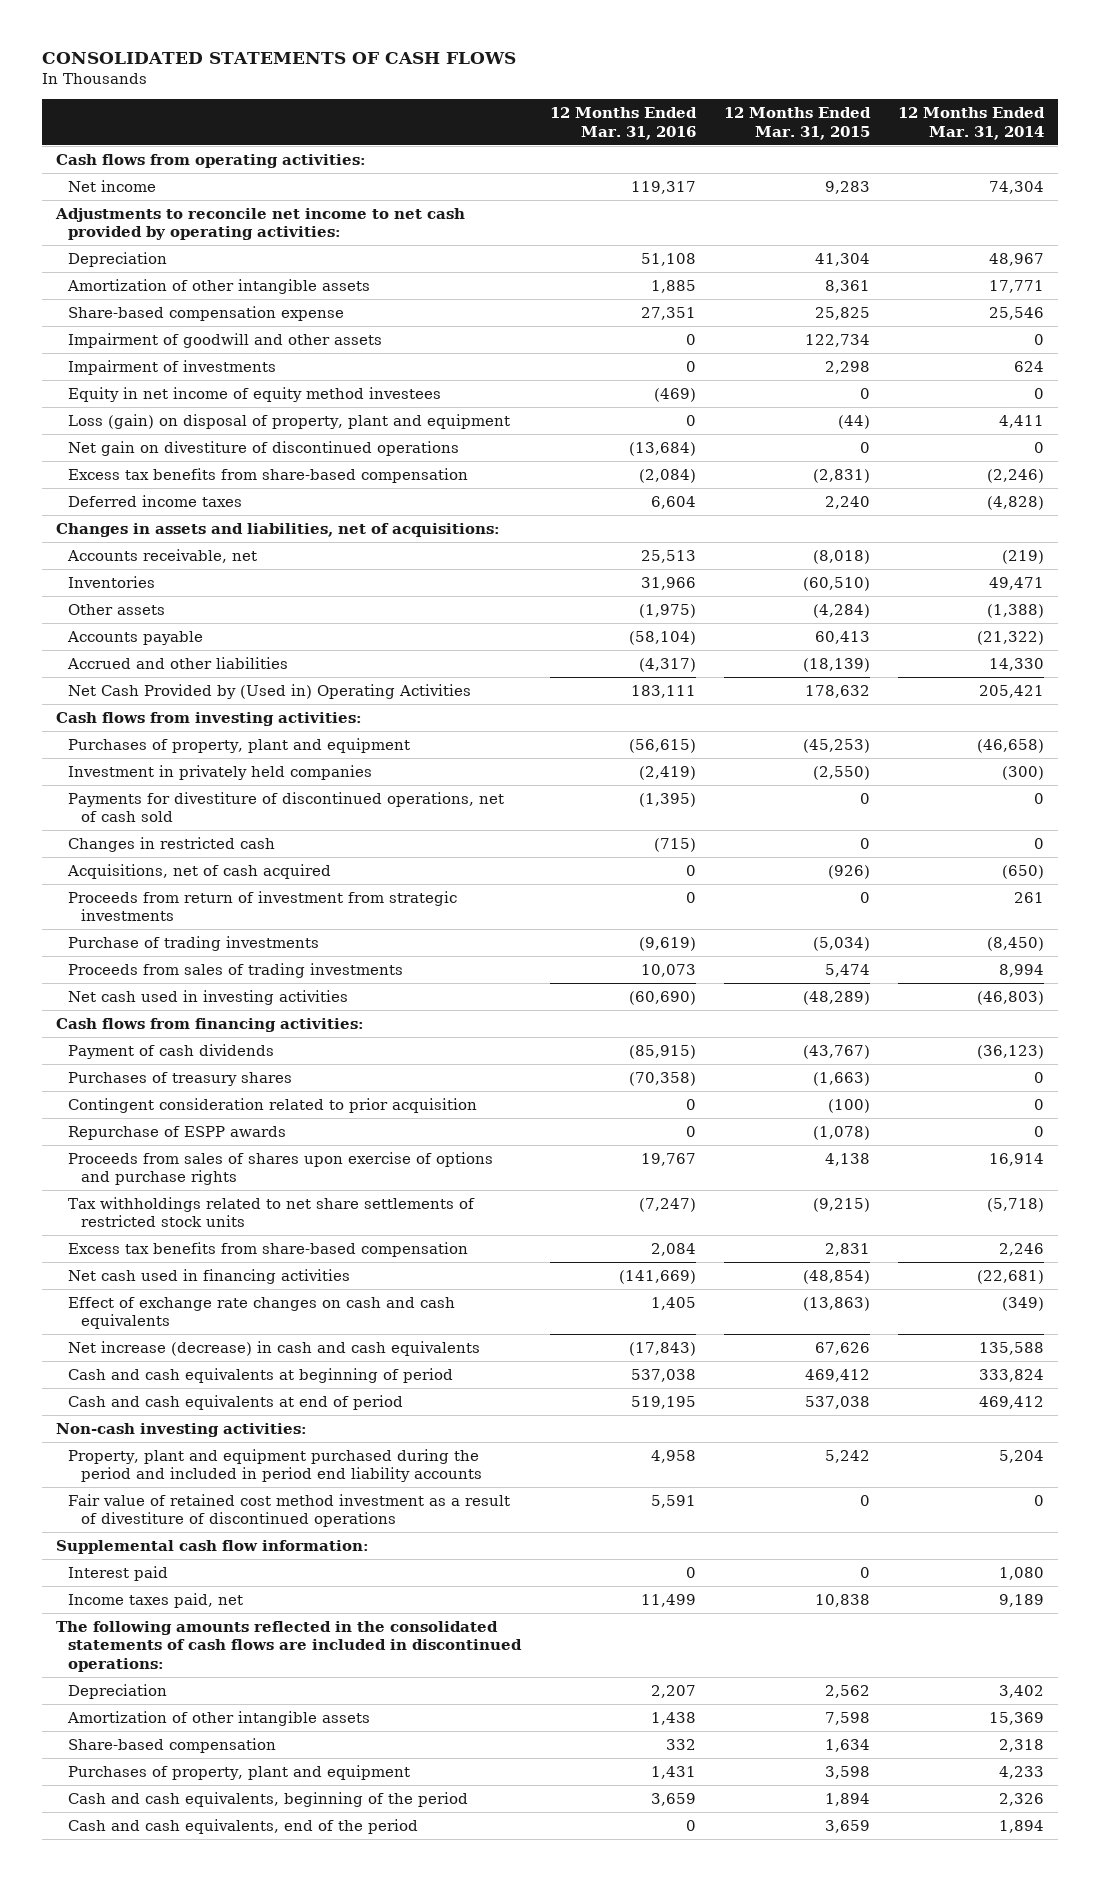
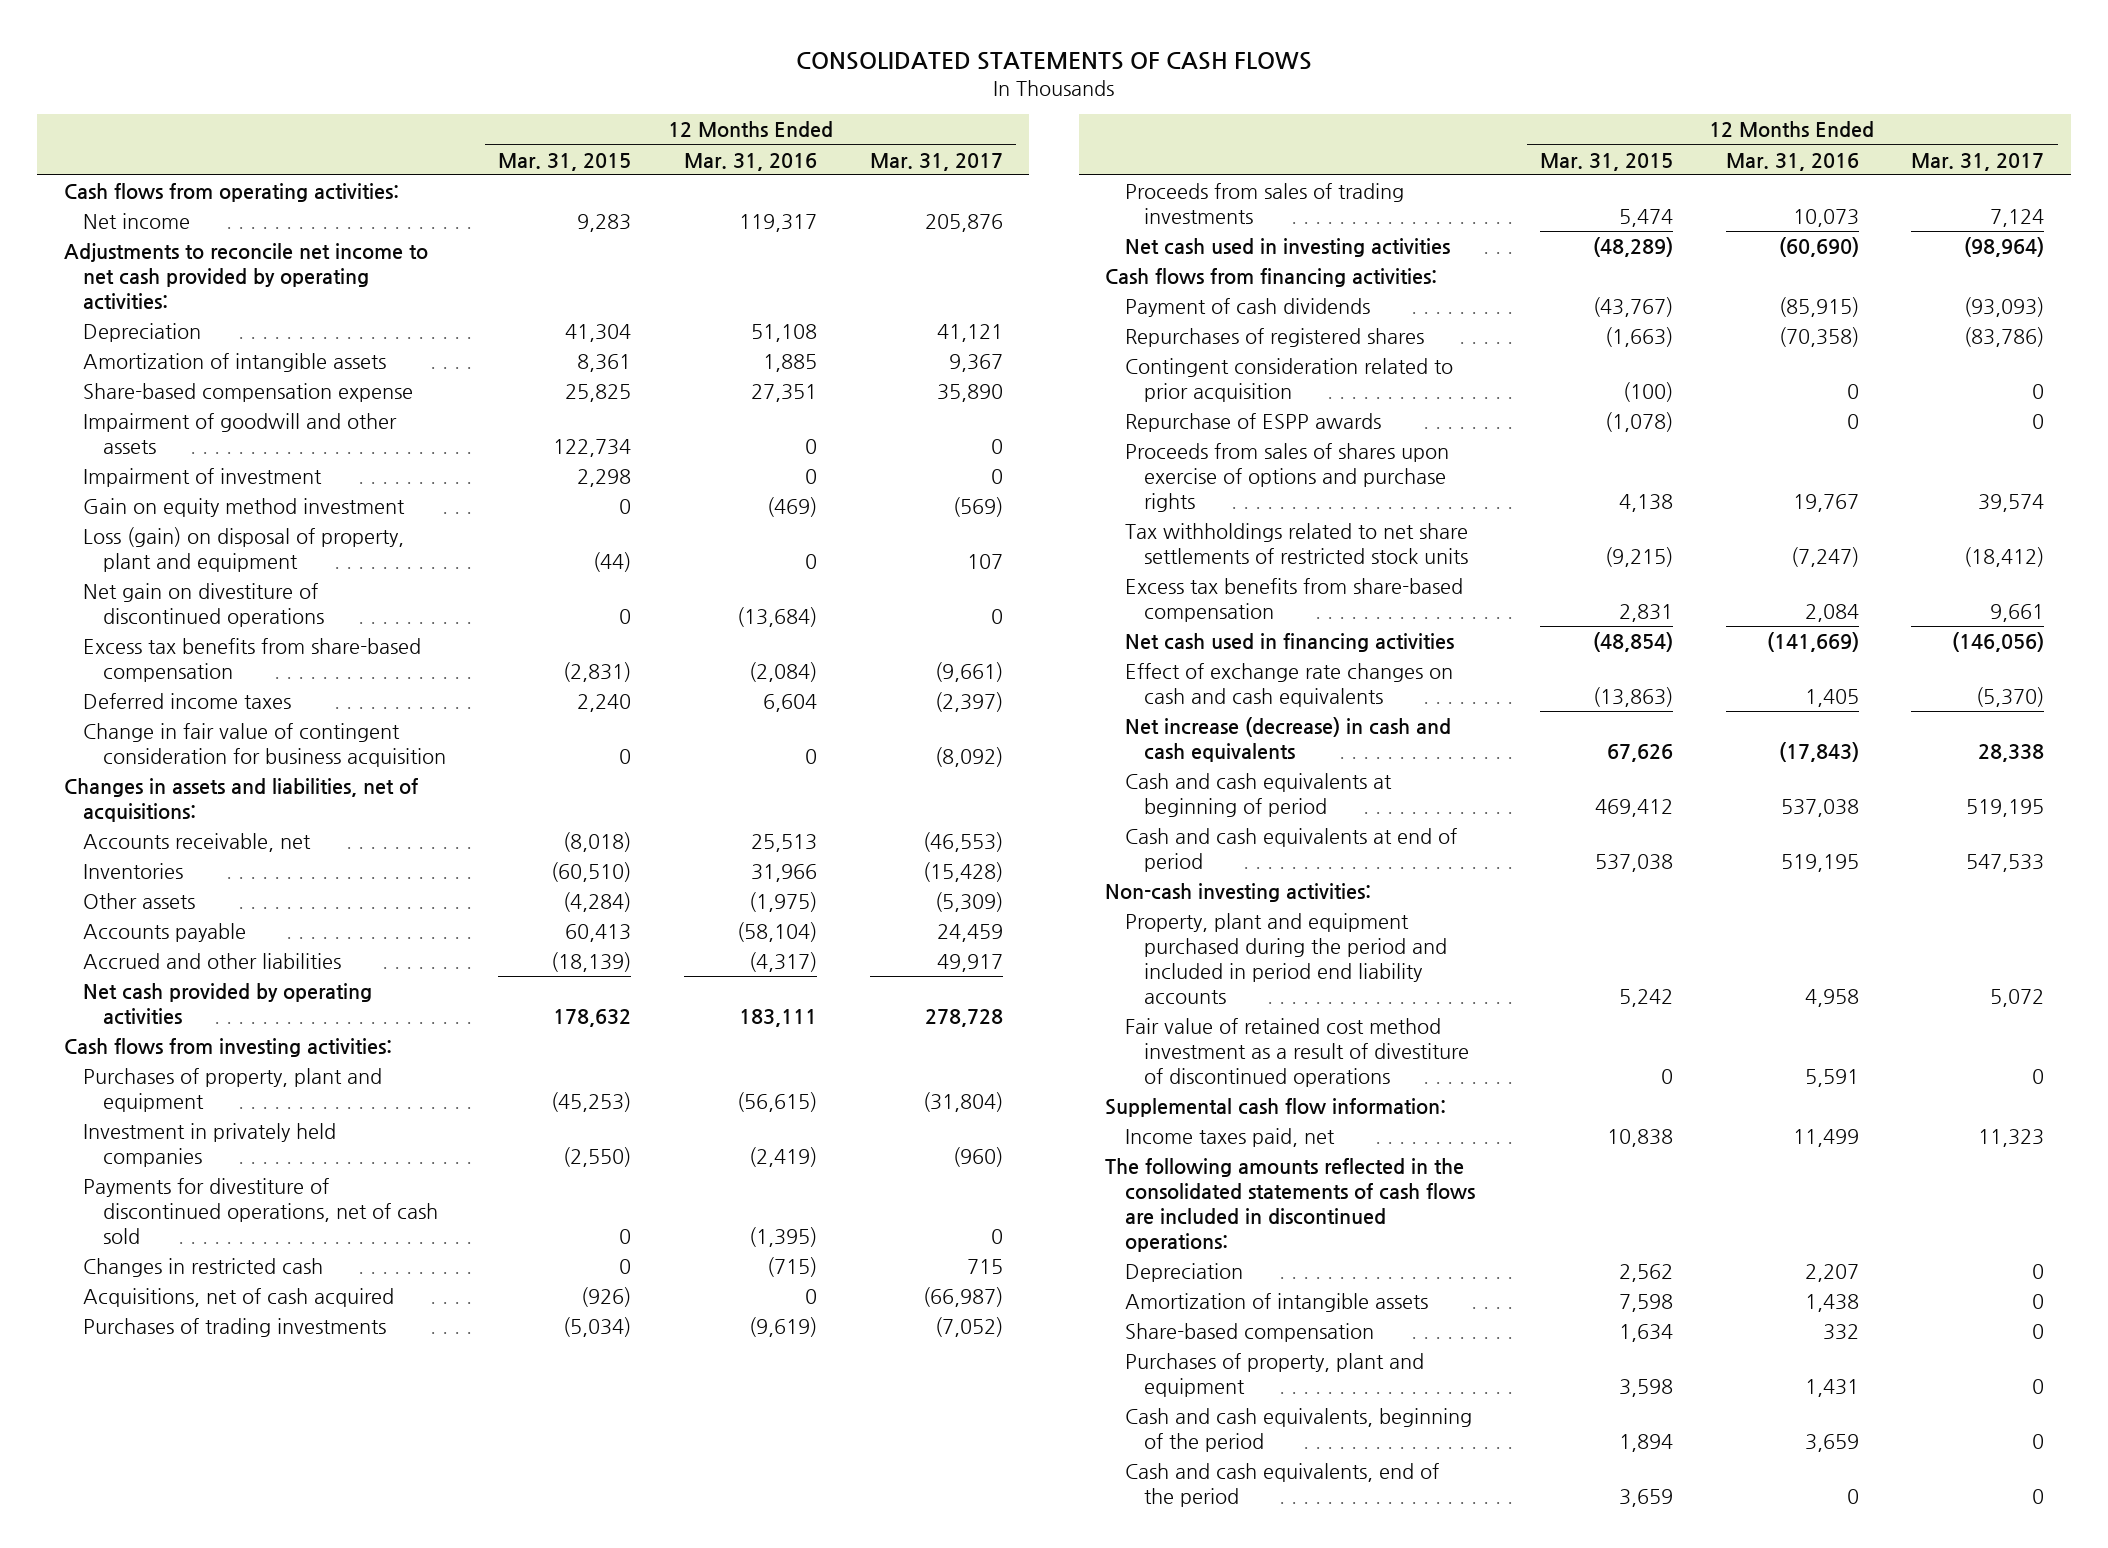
[898,106,1046,140] 12 Months Ended Mar. 31, 2014 -> none
none -> [870,152,1004,171] Mar. 31, 2017
[67,278,371,294] Amortization of other intangible assets -> [83,352,387,372] Amortization of intangible assets
[68,359,277,375] Impairment of investments -> [83,467,323,487] Impairment of investment
[68,386,442,402] Equity in net income of equity method investees -> [83,497,406,517] Gain on equity method investment
none -> [83,722,446,767] Change in fair value of contingent consideration for business acquisition
[68,683,472,699] Net Cash Provided by (Used in) Operating Activities -> [83,982,373,1025] Net cash provided by operating activities
[68,890,458,922] Proceeds from return of investment from strategic investments -> none
[68,935,320,951] Purchase of trading investments -> [83,1317,387,1337] Purchases of trading investments
[68,1071,293,1086] Purchases of treasury shares -> [1124,327,1424,347] Repurchases of registered shares
[68,1565,169,1581] Interest paid -> none
[67,1710,371,1726] Amortization of other intangible assets -> [1124,1292,1428,1312] Amortization of intangible assets

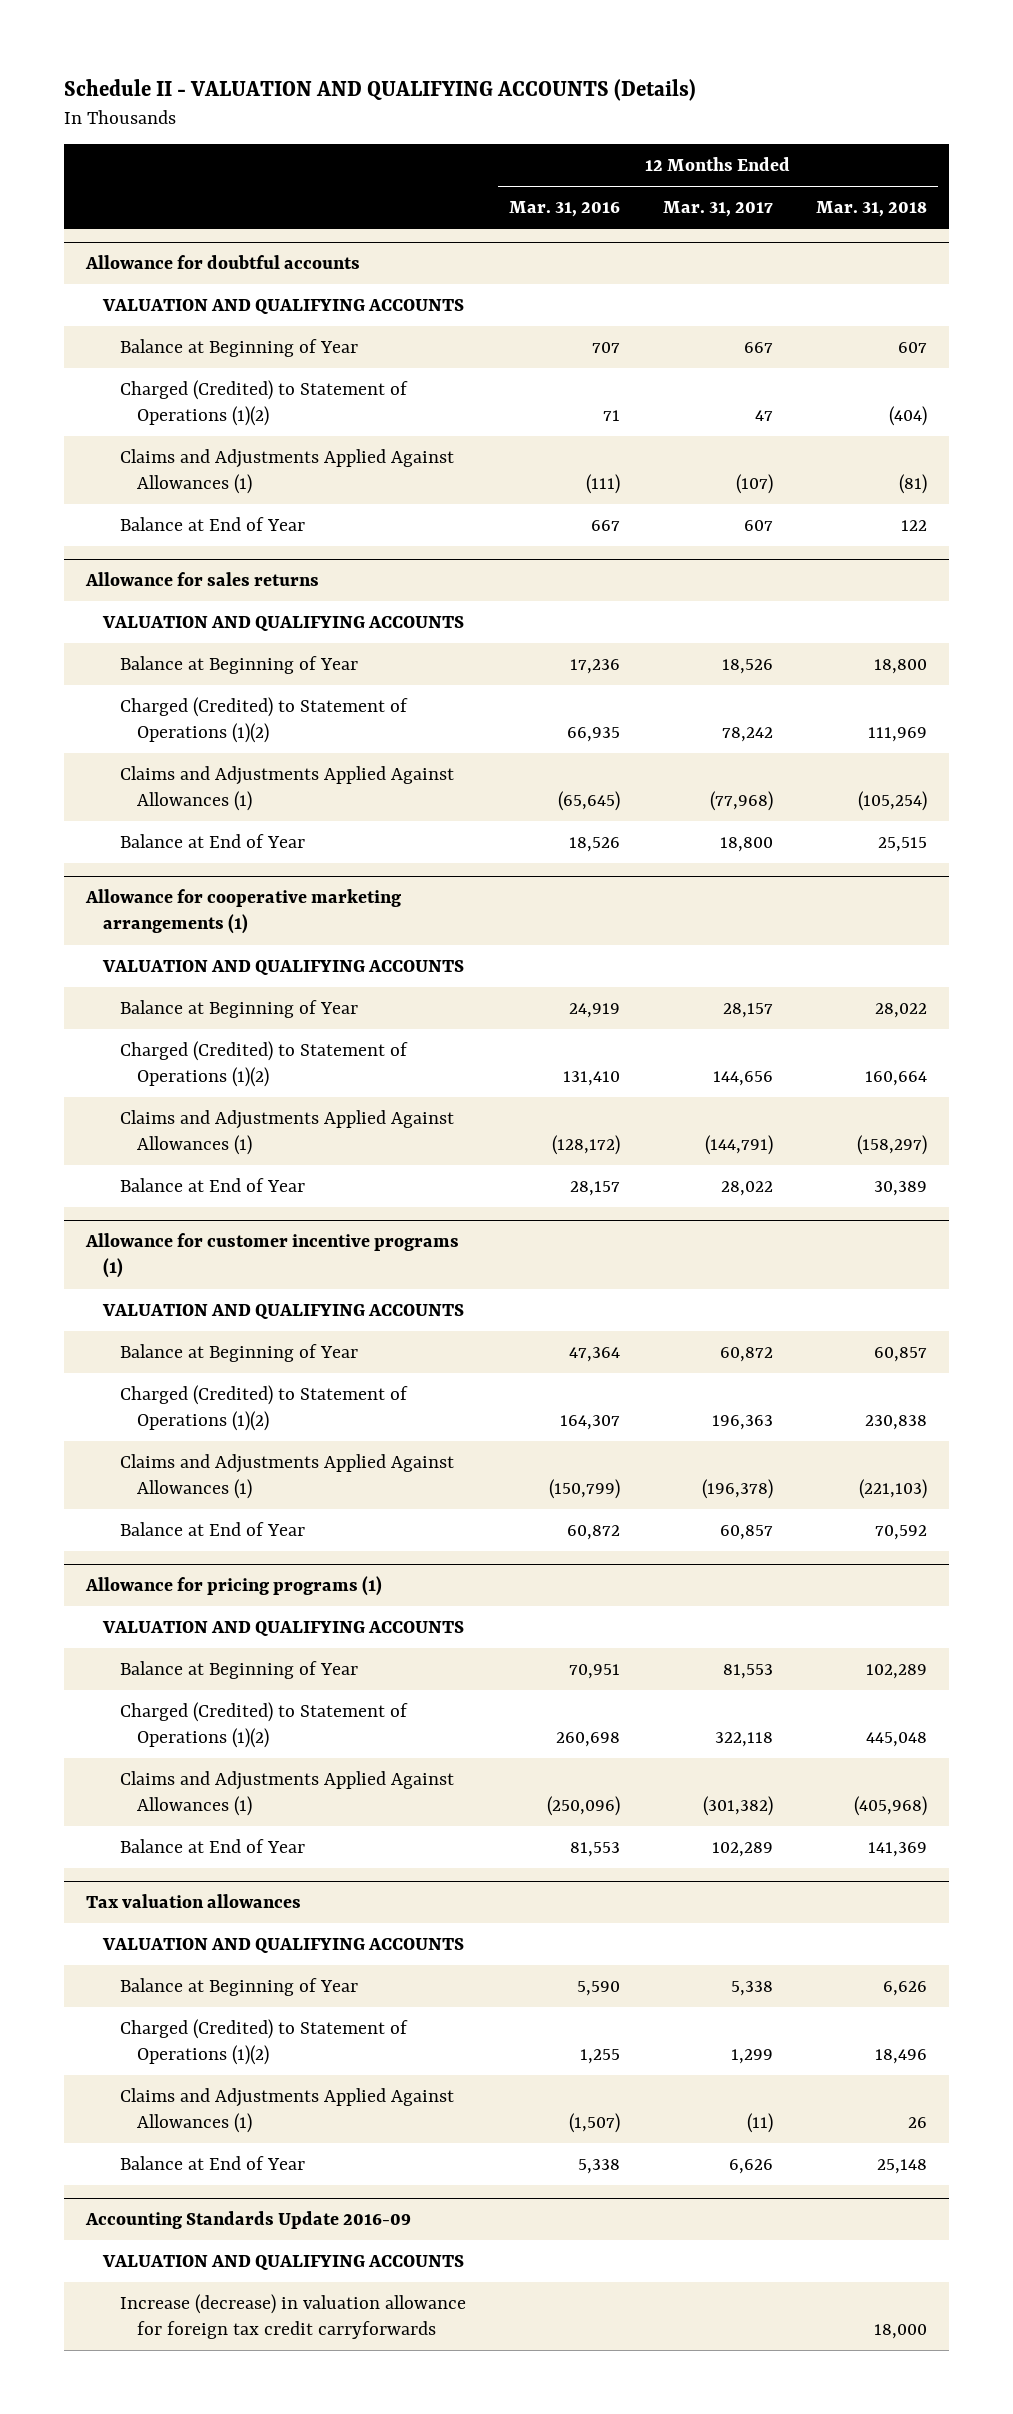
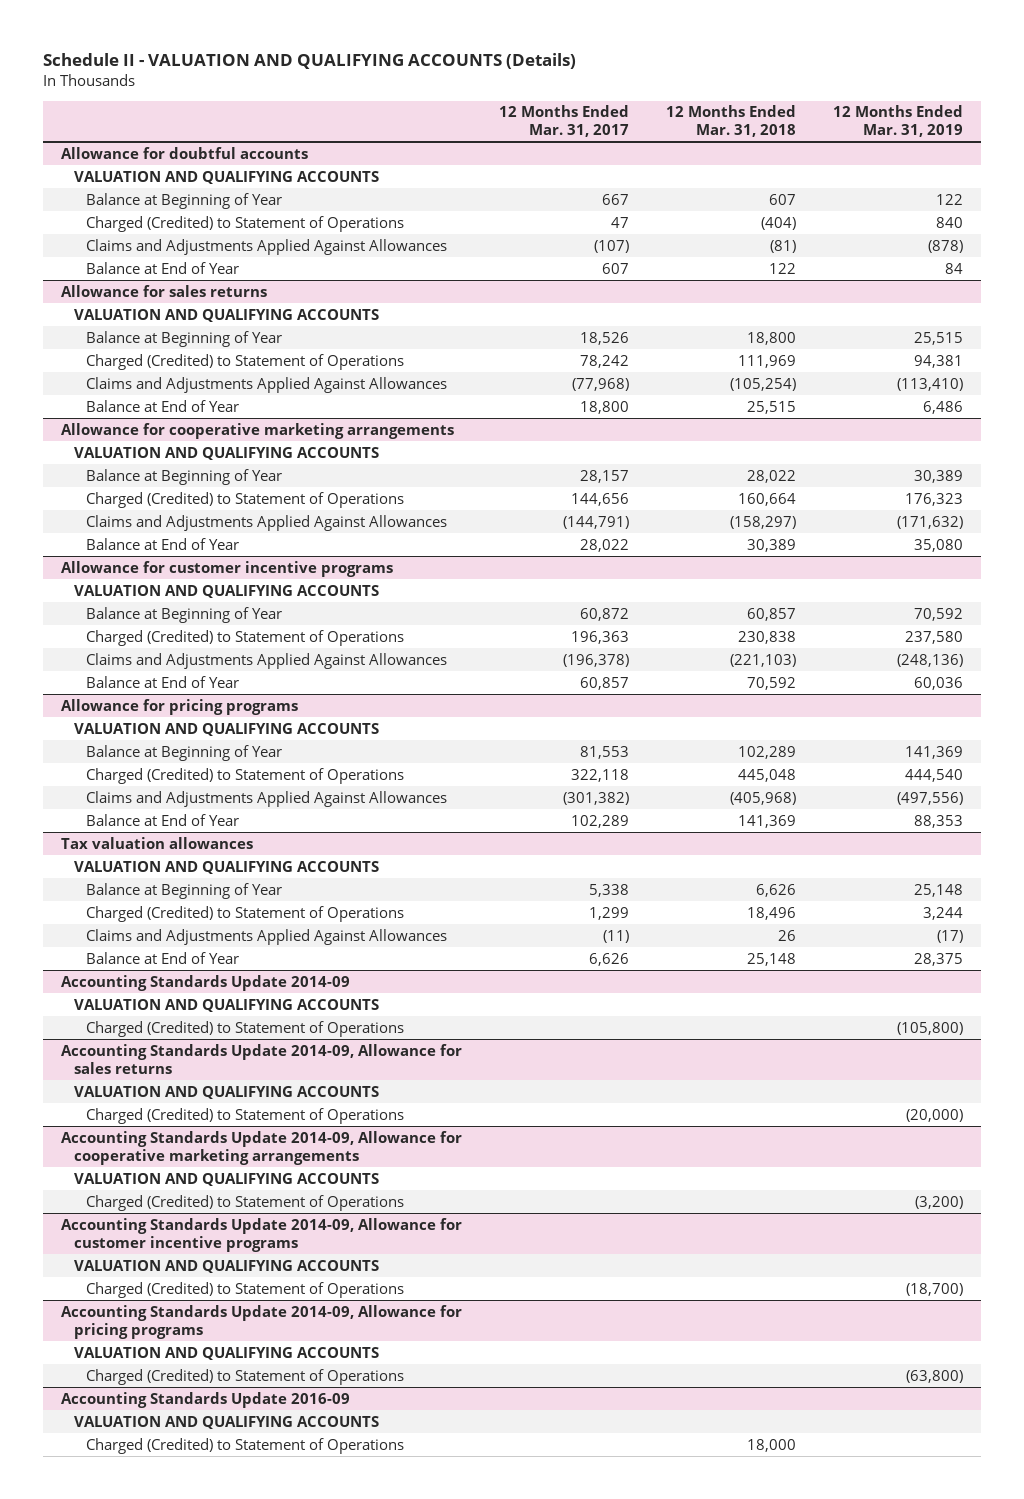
[508,201,620,218] Mar. 31, 2016 -> none
none -> [832,105,963,138] 12 Months Ended Mar. 31, 2019
[119,379,408,427] Charged (Credited) to Statement of Operations (1)(2) -> [86,215,405,232] Charged (Credited) to Statement of Operations
[119,448,454,495] Claims and Adjustments Applied Against Allowances (1) -> [86,238,448,255] Claims and Adjustments Applied Against Allowances
[119,696,408,744] Charged (Credited) to Statement of Operations (1)(2) -> [86,353,405,370] Charged (Credited) to Statement of Operations
[119,765,454,812] Claims and Adjustments Applied Against Allowances (1) -> [86,376,448,393] Claims and Adjustments Applied Against Allowances
[84,889,401,935] Allowance for cooperative marketing arrangements (1) -> [61,422,455,439] Allowance for cooperative marketing arrangements
[119,1040,408,1088] Charged (Credited) to Statement of Operations (1)(2) -> [86,491,405,508] Charged (Credited) to Statement of Operations
[119,1109,454,1156] Claims and Adjustments Applied Against Allowances (1) -> [86,514,448,531] Claims and Adjustments Applied Against Allowances
[84,1233,459,1279] Allowance for customer incentive programs (1) -> [61,560,394,577] Allowance for customer incentive programs
[119,1384,408,1432] Charged (Credited) to Statement of Operations (1)(2) -> [86,629,405,646] Charged (Credited) to Statement of Operations
[119,1453,454,1500] Claims and Adjustments Applied Against Allowances (1) -> [86,652,448,669] Claims and Adjustments Applied Against Allowances
[84,1576,382,1597] Allowance for pricing programs (1) -> [61,698,299,715] Allowance for pricing programs
[119,1701,408,1749] Charged (Credited) to Statement of Operations (1)(2) -> [86,767,405,784] Charged (Credited) to Statement of Operations
[119,1770,454,1817] Claims and Adjustments Applied Against Allowances (1) -> [86,790,448,807] Claims and Adjustments Applied Against Allowances
[119,2018,408,2066] Charged (Credited) to Statement of Operations (1)(2) -> [86,905,405,922] Charged (Credited) to Statement of Operations
[119,2087,454,2134] Claims and Adjustments Applied Against Allowances (1) -> [86,928,448,945] Claims and Adjustments Applied Against Allowances
none -> [61,974,351,991] Accounting Standards Update 2014-09
none -> [73,998,379,1012] VALUATION AND QUALIFYING ACCOUNTS
none -> [86,1020,405,1037] Charged (Credited) to Statement of Operations
none -> [61,1043,463,1074] Accounting Standards Update 2014-09, Allowance for sales returns
none -> [73,1085,379,1099] VALUATION AND QUALIFYING ACCOUNTS
none -> [86,1107,405,1124] Charged (Credited) to Statement of Operations
none -> [61,1130,463,1165] Accounting Standards Update 2014-09, Allowance for cooperative marketing arrangements
none -> [73,1172,379,1186] VALUATION AND QUALIFYING ACCOUNTS
none -> [86,1194,405,1211] Charged (Credited) to Statement of Operations
none -> [61,1217,463,1252] Accounting Standards Update 2014-09, Allowance for customer incentive programs
none -> [73,1259,379,1273] VALUATION AND QUALIFYING ACCOUNTS
none -> [86,1281,405,1298] Charged (Credited) to Statement of Operations
none -> [61,1304,463,1339] Accounting Standards Update 2014-09, Allowance for pricing programs
none -> [73,1346,379,1360] VALUATION AND QUALIFYING ACCOUNTS
none -> [86,1368,405,1385] Charged (Credited) to Statement of Operations
[119,2293,466,2340] Increase (decrease) in valuation allowance for foreign tax credit carryforwards -> none
none -> [86,1437,405,1454] Charged (Credited) to Statement of Operations

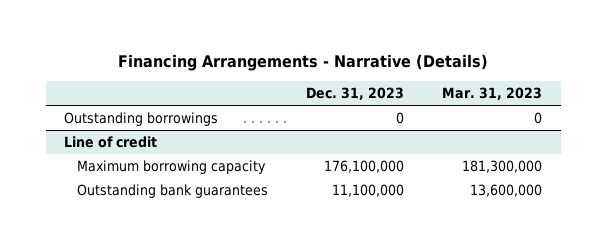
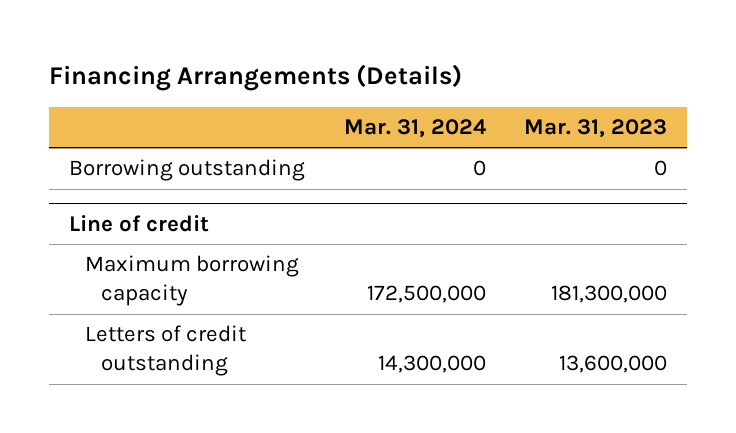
[118,54,489,72] Financing Arrangements - Narrative (Details) -> [49,64,463,92] Financing Arrangements (Details)
[305,87,404,101] Dec. 31, 2023 -> none
none -> [343,119,487,139] Mar. 31, 2024
[64,112,219,127] Outstanding borrowings -> [68,159,305,182] Borrowing outstanding
[77,184,269,199] Outstanding bank guarantees -> [84,325,246,377] Letters of credit outstanding

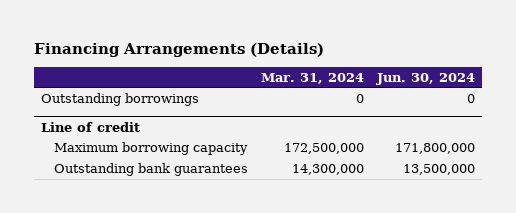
[524,119,668,139] Mar. 31, 2023 -> none
none -> [376,72,476,85] Jun. 30, 2024
[68,159,305,182] Borrowing outstanding -> [41,92,200,106] Outstanding borrowings
[84,325,246,377] Letters of credit outstanding -> [54,162,249,176] Outstanding bank guarantees

